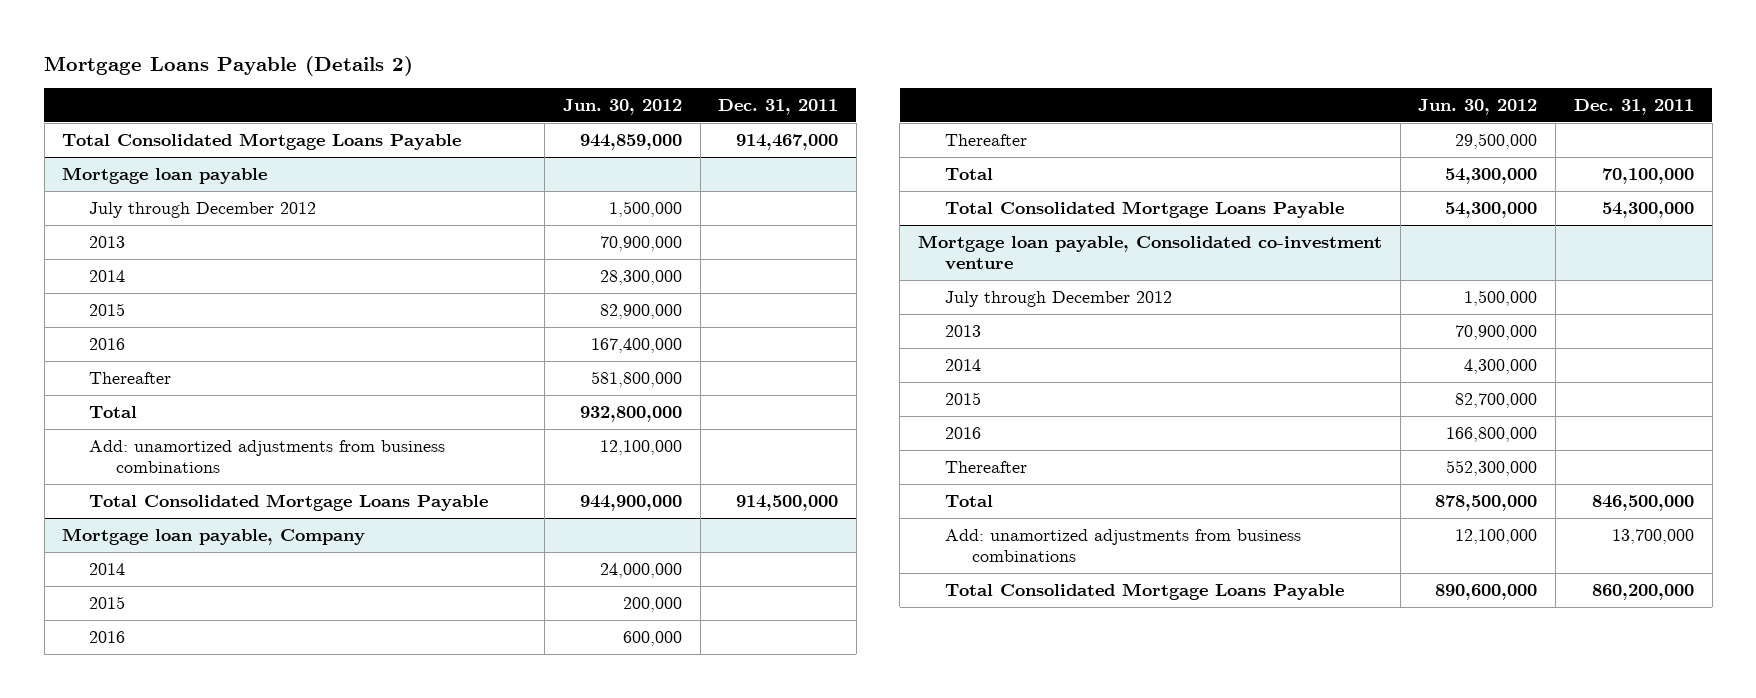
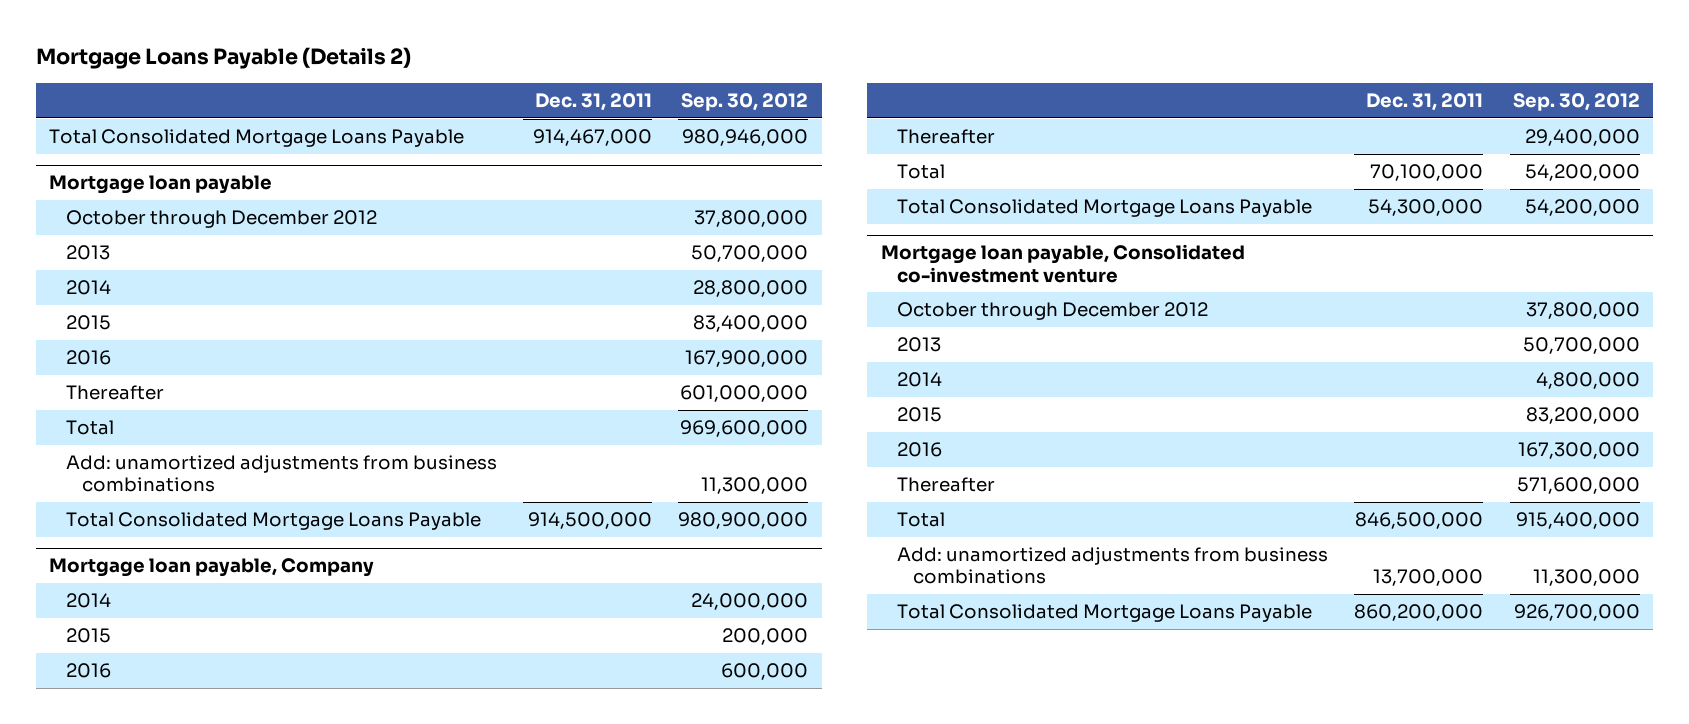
[562,99,682,116] Jun. 30, 2012 -> none
none -> [681,92,809,111] Sep. 30, 2012
[89,201,317,218] July through December 2012 -> [65,210,377,229] October through December 2012
[944,290,1172,307] July through December 2012 -> [896,302,1208,321] October through December 2012

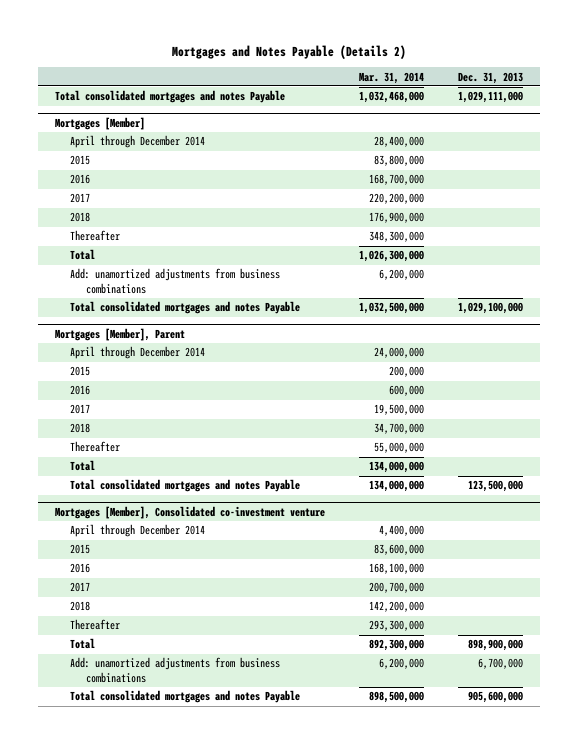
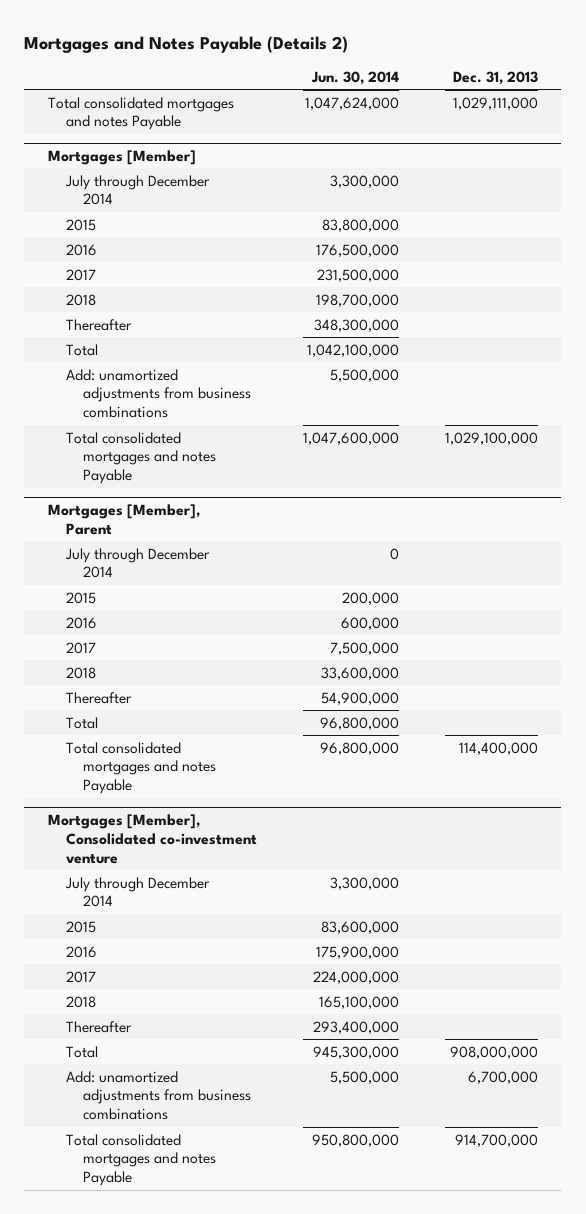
[358,71,424,84] Mar. 31, 2014 -> none
none -> [310,71,399,86] Jun. 30, 2014
[70,135,206,149] April through December 2014 -> [64,174,210,206] July through December 2014
[70,346,206,360] April through December 2014 -> [64,547,210,579] July through December 2014
[467,480,523,493] 123,500,000 -> [459,741,539,755] 114,400,000
[70,524,206,538] April through December 2014 -> [64,876,210,908] July through December 2014
[467,639,523,652] 898,900,000 -> [450,1045,539,1059] 908,000,000
[467,691,523,704] 905,600,000 -> [455,1133,539,1147] 914,700,000

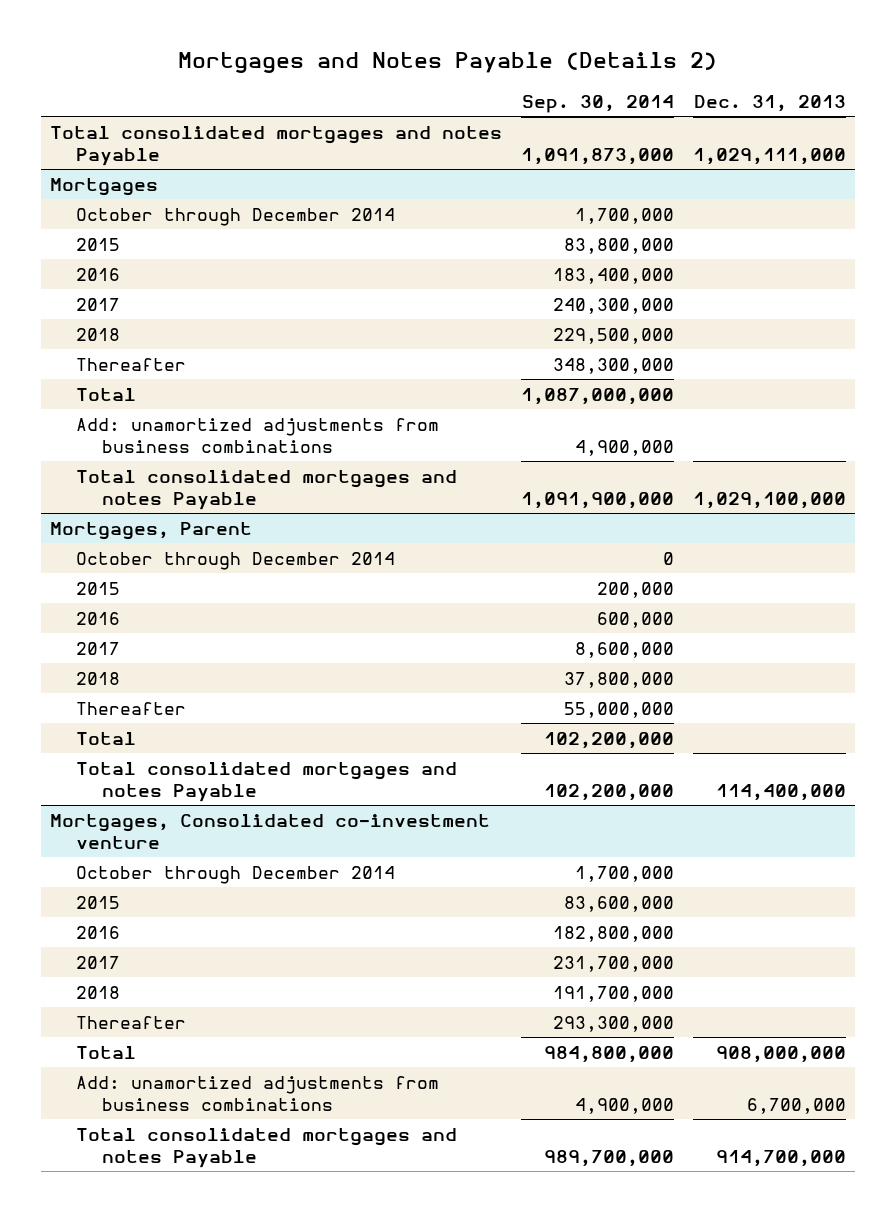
[310,71,399,86] Jun. 30, 2014 -> none
none -> [522,94,675,113] Sep. 30, 2014
[47,150,196,166] Mortgages [Member] -> [50,177,159,196] Mortgages
[64,174,210,206] July through December 2014 -> [76,207,396,226] October through December 2014
[47,504,200,535] Mortgages [Member], Parent -> [50,521,253,540] Mortgages, Parent
[64,547,210,579] July through December 2014 -> [76,551,396,570] October through December 2014
[47,814,257,864] Mortgages [Member], Consolidated co-investment venture -> [50,813,491,849] Mortgages, Consolidated co-investment venture
[64,876,210,908] July through December 2014 -> [76,865,396,884] October through December 2014

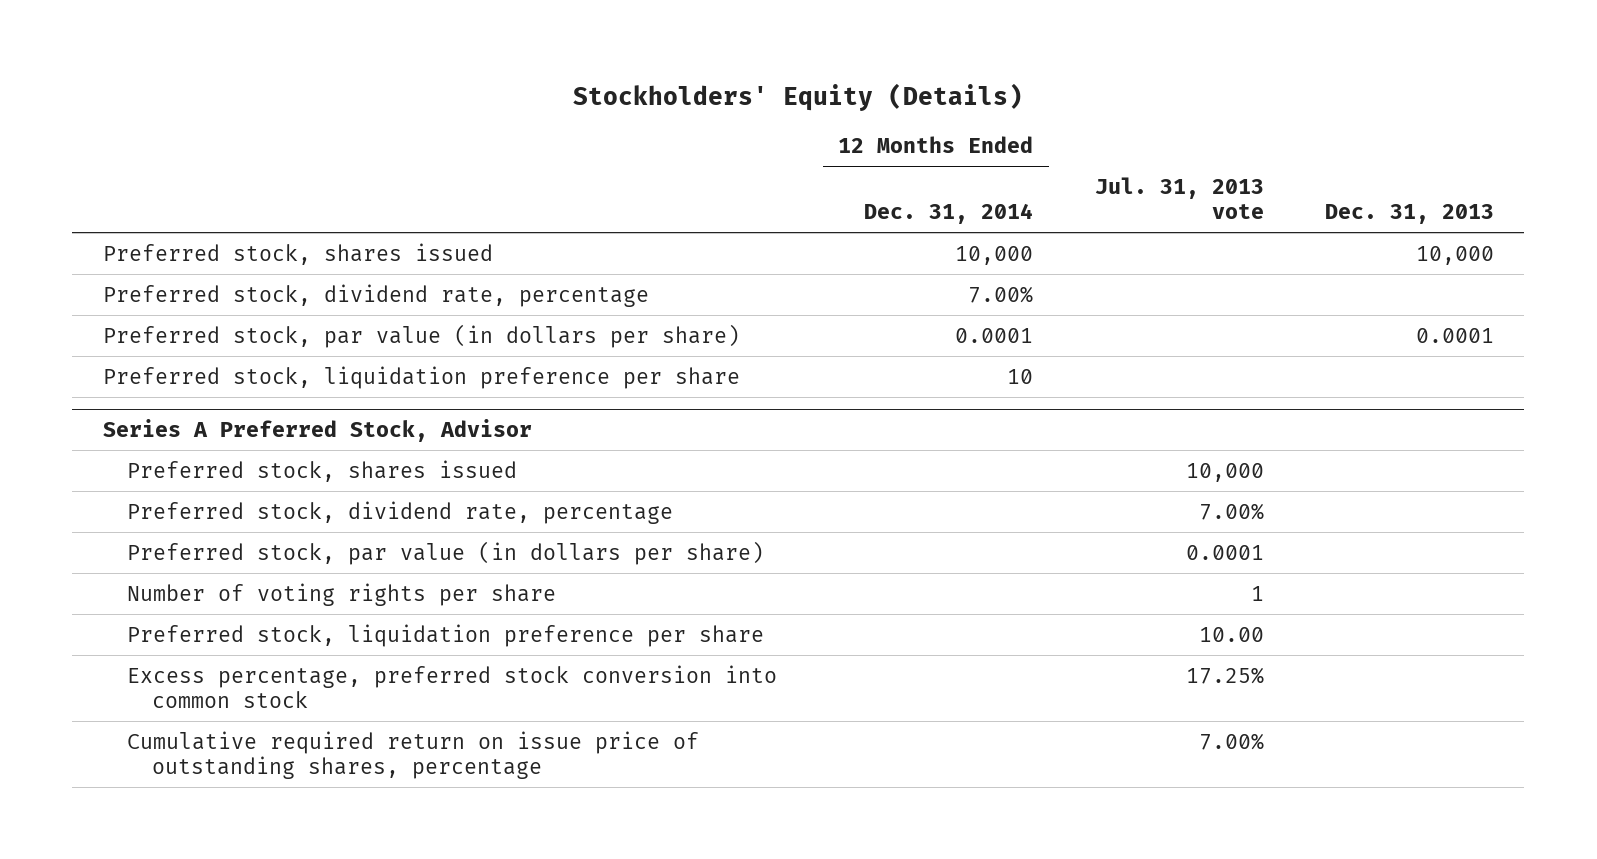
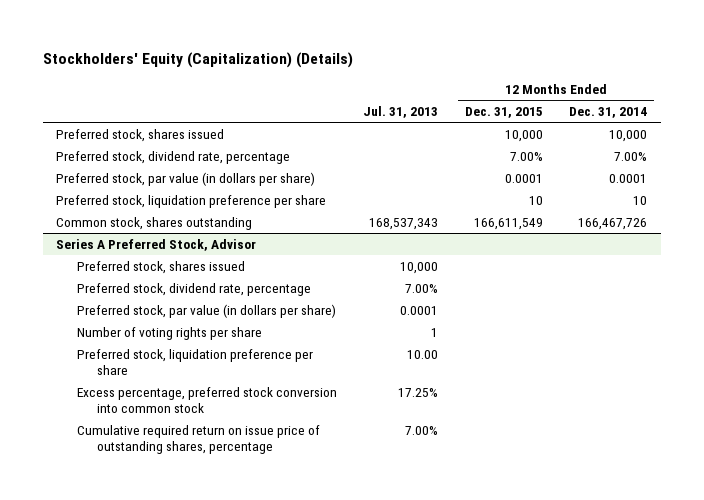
[573,82,1024,111] Stockholders' Equity (Details) -> [43,52,354,69] Stockholders' Equity (Capitalization) (Details)
[1094,177,1264,220] Jul. 31, 2013 vote -> none
[1324,204,1494,225] Dec. 31, 2013 -> none
none -> [363,106,439,119] Jul. 31, 2013
none -> [464,107,543,119] Dec. 31, 2015
none -> [56,216,253,230] Common stock, shares outstanding

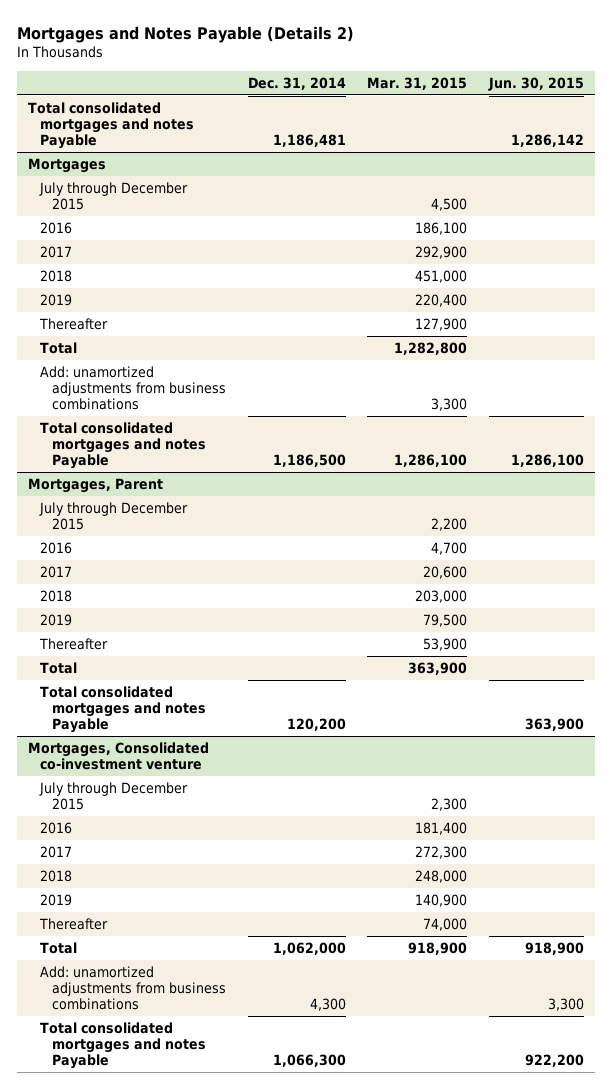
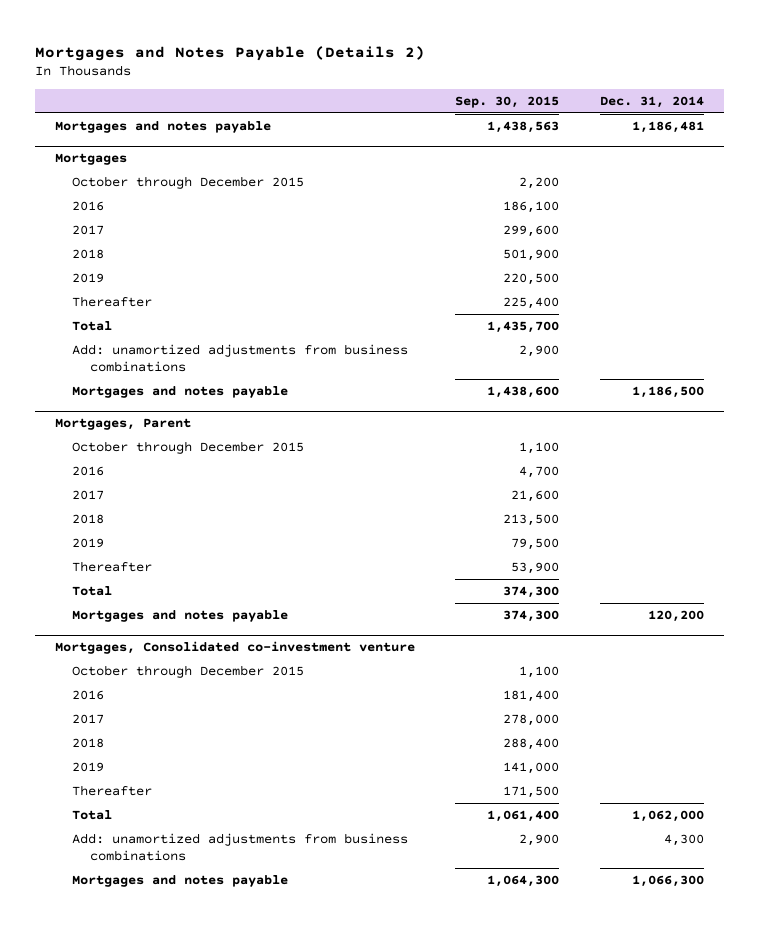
[367,76,468,90] Mar. 31, 2015 -> none
[488,76,585,91] Jun. 30, 2015 -> none
none -> [455,96,560,109] Sep. 30, 2015
[28,101,195,150] Total consolidated mortgages and notes Payable -> [55,121,272,134] Mortgages and notes payable
[39,181,189,210] July through December 2015 -> [72,176,305,190] October through December 2015
[40,421,207,470] Total consolidated mortgages and notes Payable -> [72,386,289,399] Mortgages and notes payable
[39,501,189,530] July through December 2015 -> [72,441,305,455] October through December 2015
[40,685,207,734] Total consolidated mortgages and notes Payable -> [72,610,289,623] Mortgages and notes payable
[39,781,189,810] July through December 2015 -> [72,665,305,679] October through December 2015
[40,1021,207,1070] Total consolidated mortgages and notes Payable -> [72,875,289,888] Mortgages and notes payable

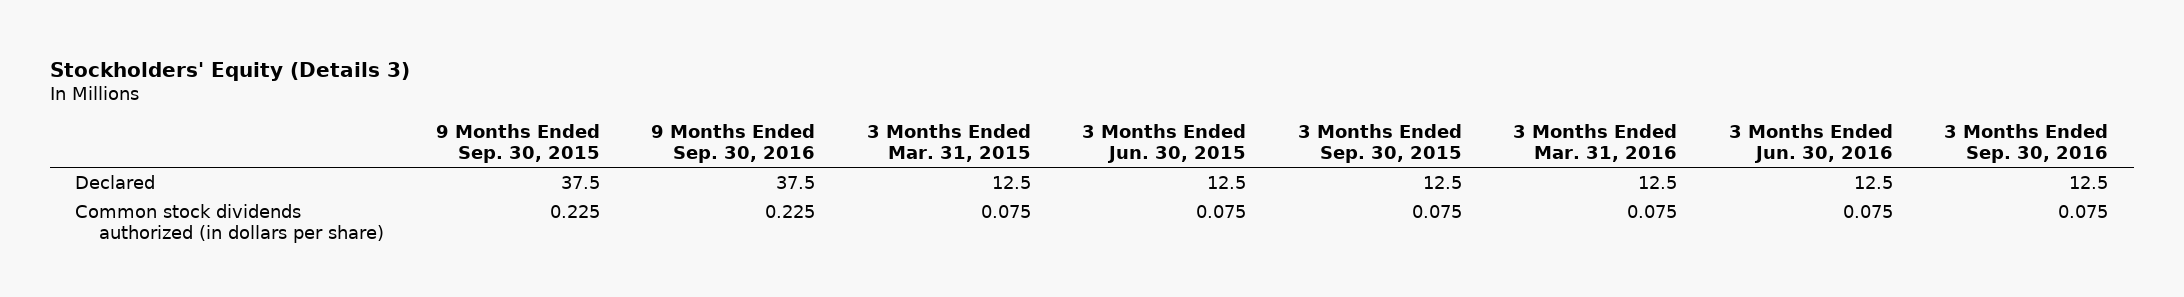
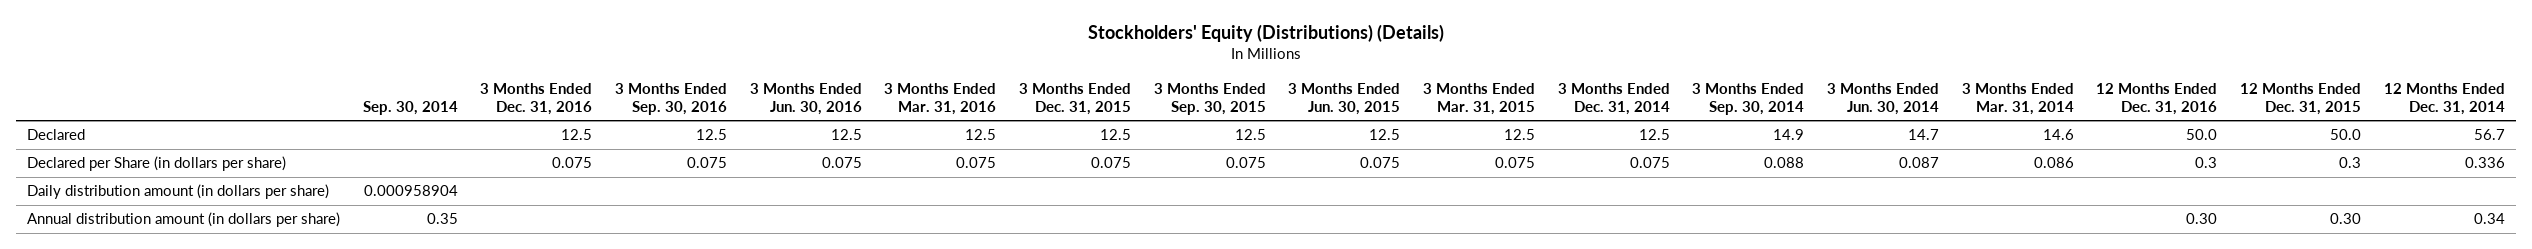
[49,61,410,81] Stockholders' Equity (Details 3) -> [1087,23,1444,42] Stockholders' Equity (Distributions) (Details)
[435,124,600,164] 9 Months Ended Sep. 30, 2015 -> none
[651,124,816,164] 9 Months Ended Sep. 30, 2016 -> none
none -> [362,100,458,115] Sep. 30, 2014
none -> [480,82,593,115] 3 Months Ended Dec. 31, 2016
none -> [1018,82,1131,115] 3 Months Ended Dec. 31, 2015
none -> [1557,82,1670,115] 3 Months Ended Dec. 31, 2014
none -> [1692,82,1805,115] 3 Months Ended Sep. 30, 2014
none -> [1827,82,1940,115] 3 Months Ended Jun. 30, 2014
none -> [1961,82,2074,115] 3 Months Ended Mar. 31, 2014
none -> [2096,82,2218,115] 12 Months Ended Dec. 31, 2016
none -> [2240,82,2362,115] 12 Months Ended Dec. 31, 2015
none -> [2383,82,2505,115] 12 Months Ended Dec. 31, 2014
[75,203,385,243] Common stock dividends authorized (in dollars per share) -> [26,156,286,172] Declared per Share (in dollars per share)
none -> [26,184,329,200] Daily distribution amount (in dollars per share)
none -> [26,212,340,228] Annual distribution amount (in dollars per share)

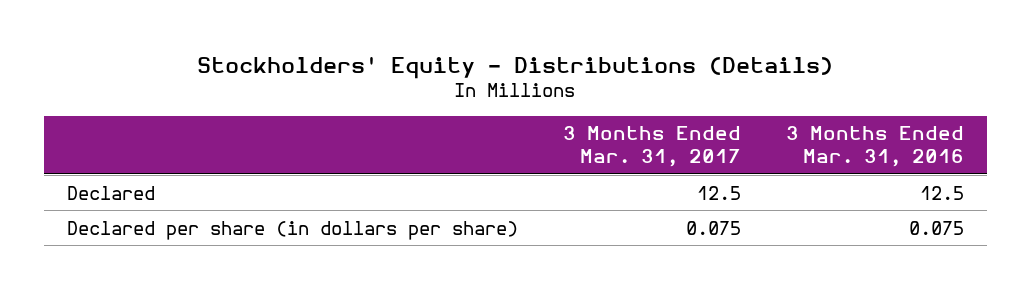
[1087,23,1444,42] Stockholders' Equity (Distributions) (Details) -> [197,55,834,79] Stockholders' Equity - Distributions (Details)
[362,100,458,115] Sep. 30, 2014 -> none
[480,82,593,115] 3 Months Ended Dec. 31, 2016 -> none
[614,82,727,115] 3 Months Ended Sep. 30, 2016 -> none
[749,82,862,115] 3 Months Ended Jun. 30, 2016 -> none
[1018,82,1131,115] 3 Months Ended Dec. 31, 2015 -> none
[1153,82,1266,115] 3 Months Ended Sep. 30, 2015 -> none
[1288,82,1401,115] 3 Months Ended Jun. 30, 2015 -> none
[1422,82,1535,115] 3 Months Ended Mar. 31, 2015 -> none
[1557,82,1670,115] 3 Months Ended Dec. 31, 2014 -> none
[1692,82,1805,115] 3 Months Ended Sep. 30, 2014 -> none
[1827,82,1940,115] 3 Months Ended Jun. 30, 2014 -> none
[1961,82,2074,115] 3 Months Ended Mar. 31, 2014 -> none
[2096,82,2218,115] 12 Months Ended Dec. 31, 2016 -> none
[2240,82,2362,115] 12 Months Ended Dec. 31, 2015 -> none
[2383,82,2505,115] 12 Months Ended Dec. 31, 2014 -> none
none -> [562,126,741,167] 3 Months Ended Mar. 31, 2017
[26,184,329,200] Daily distribution amount (in dollars per share) -> none
[26,212,340,228] Annual distribution amount (in dollars per share) -> none
[26,156,286,172] Declared per Share (in dollars per share) -> [66,220,518,240] Declared per share (in dollars per share)

